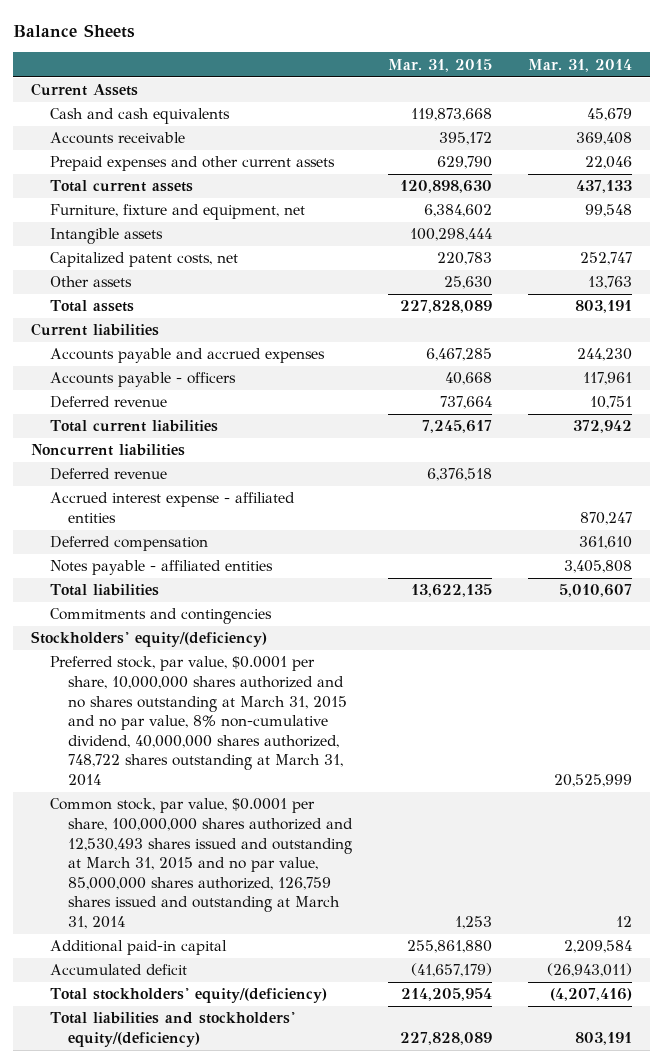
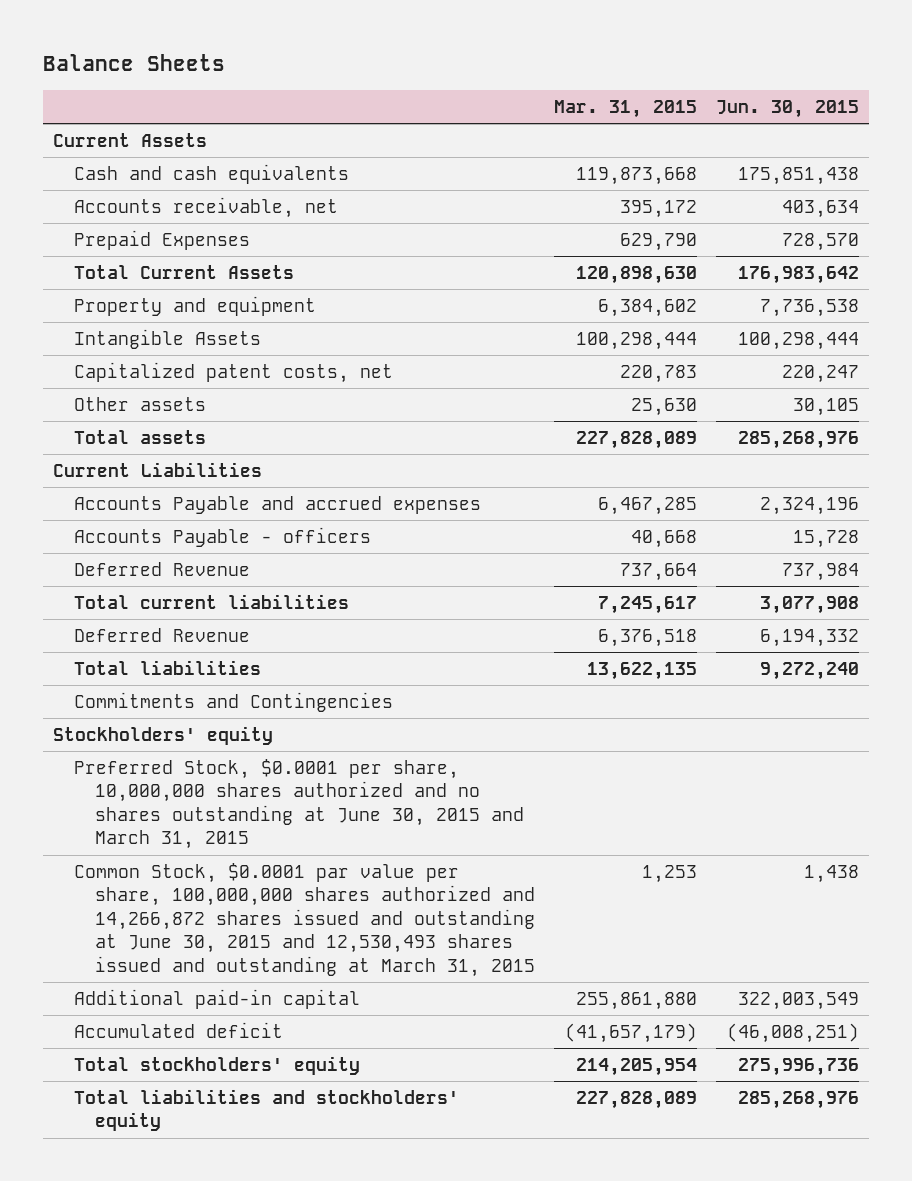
[527,58,632,72] Mar. 31, 2014 -> none
none -> [716,99,860,118] Jun. 30, 2015
[49,132,185,145] Accounts receivable -> [73,197,338,219] Accounts receivable, net
[49,156,335,172] Prepaid expenses and other current assets -> [73,230,250,251] Prepaid Expenses
[49,180,193,193] Total current assets -> [73,265,294,280] Total Current Assets
[49,204,305,221] Furniture, fixture and equipment, net -> [73,296,316,317] Property and equipment
[49,228,163,245] Intangible assets -> [73,329,261,350] Intangible Assets
[30,323,159,337] Current liabilities -> [52,462,262,478] Current Liabilities
[49,348,325,364] Accounts payable and accrued expenses -> [73,496,481,515] Accounts Payable and accrued expenses
[49,372,236,388] Accounts payable - officers -> [73,527,371,548] Accounts Payable - officers
[49,396,167,409] Deferred revenue -> [73,562,250,577] Deferred Revenue
[30,444,185,457] Noncurrent liabilities -> none
[49,492,295,524] Accrued interest expense - affiliated entities -> none
[49,536,208,552] Deferred compensation -> none
[49,560,273,576] Notes payable - affiliated entities -> none
[49,468,167,481] Deferred revenue -> [73,628,250,643] Deferred Revenue
[49,608,272,625] Commitments and contingencies -> [73,692,393,713] Commitments and Contingencies
[30,631,267,648] Stockholders' equity/(deficiency) -> [52,726,273,746] Stockholders' equity
[49,656,348,786] Preferred stock, par value, $0.0001 per share, 10,000,000 shares authorized and no shares outstanding at March 31, 2015 and no par value, 8% non-cumulative dividend, 40,000,000 shares authorized, 748,722 shares outstanding at March 31, 2014 -> [73,759,524,850] Preferred Stock, $0.0001 per share, 10,000,000 shares authorized and no shares outstanding at June 30, 2015 and March 31, 2015
[49,798,354,929] Common stock, par value, $0.0001 per share, 100,000,000 shares authorized and 12,530,493 shares issued and outstanding at March 31, 2015 and no par value, 85,000,000 shares authorized, 126,759 shares issued and outstanding at March 31, 2014 -> [73,863,535,977] Common Stock, $0.0001 par value per share, 100,000,000 shares authorized and 14,266,872 shares issued and outstanding at June 30, 2015 and 12,530,493 shares issued and outstanding at March 31, 2015
[49,988,327,1004] Total stockholders' equity/(deficiency) -> [73,1056,360,1076] Total stockholders' equity
[49,1012,295,1048] Total liabilities and stockholders' equity/(deficiency) -> [73,1089,459,1132] Total liabilities and stockholders' equity

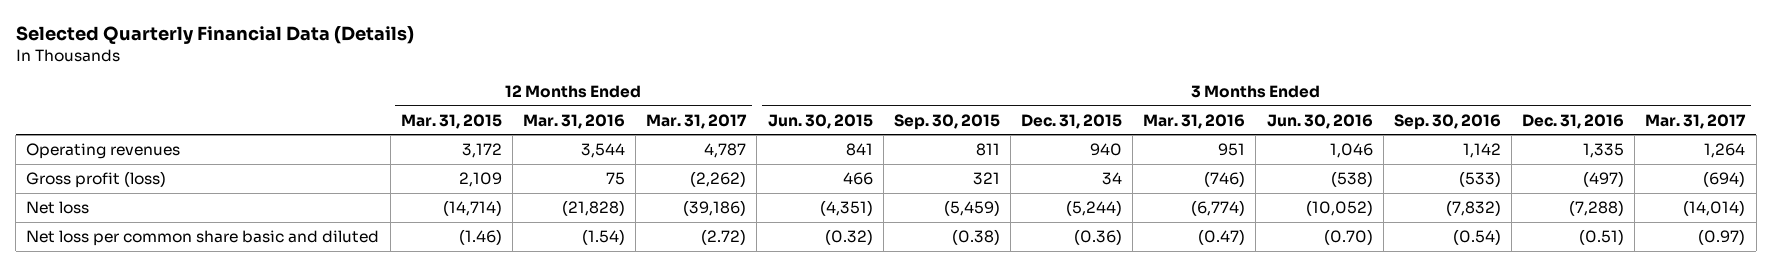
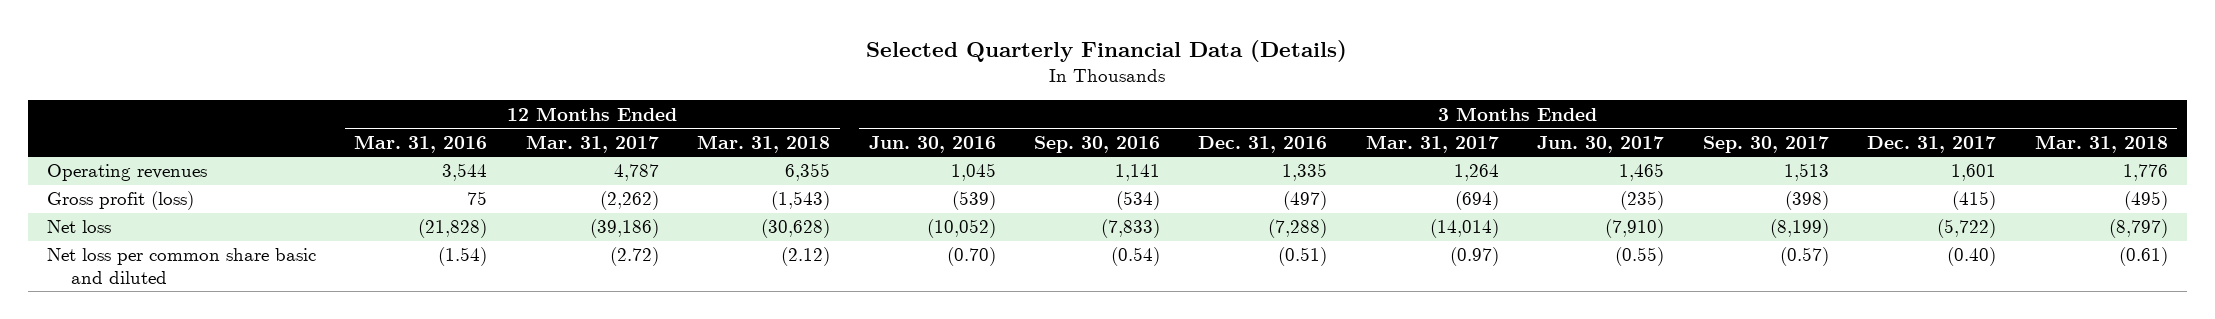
[400,113,502,129] Mar. 31, 2015 -> none
[767,113,873,129] Jun. 30, 2015 -> none
[893,113,1000,130] Sep. 30, 2015 -> none
[1021,113,1123,129] Dec. 31, 2015 -> none
[1143,113,1246,129] Mar. 31, 2016 -> none
none -> [697,134,831,153] Mar. 31, 2018
none -> [1537,135,1665,153] Jun. 30, 2017
none -> [1702,135,1829,153] Sep. 30, 2017
none -> [1867,135,1997,153] Dec. 31, 2017
none -> [2034,134,2168,153] Mar. 31, 2018
[1329,143,1373,159] 1,046 -> [950,163,996,182] 1,045
[1462,143,1501,159] 1,142 -> [1115,164,1161,182] 1,141
[1330,171,1373,188] (538) -> [951,191,996,211] (539)
[1458,171,1501,188] (533) -> [1116,191,1161,211] (534)
[1445,200,1501,217] (7,832) -> [1101,219,1161,239] (7,833)

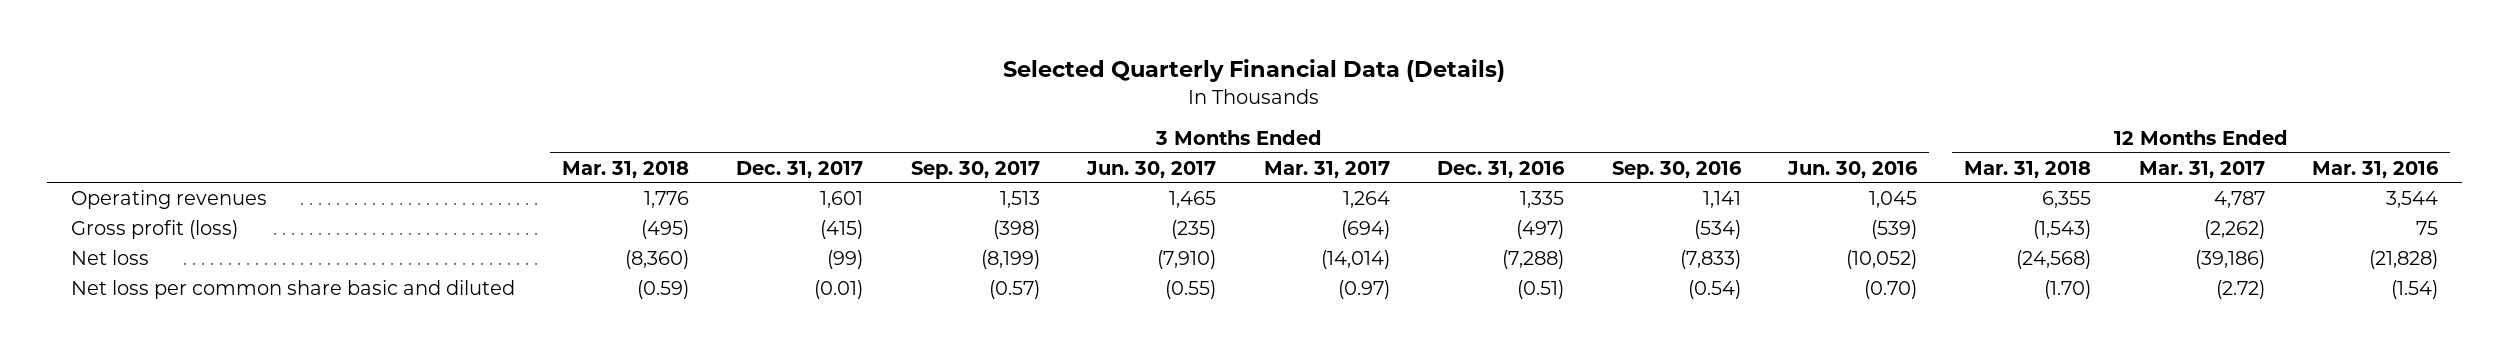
[761,219,831,239] (30,628) -> [2016,249,2092,269] (24,568)
[1937,219,1997,239] (5,722) -> [827,249,864,269] (99)
[2108,219,2168,239] (8,797) -> [624,249,689,269] (8,360)
[781,247,831,267] (2.12) -> [2044,279,2092,299] (1.70)
[1947,247,1997,267] (0.40) -> [814,279,864,299] (0.01)
[2118,247,2168,267] (0.61) -> [636,279,689,299] (0.59)

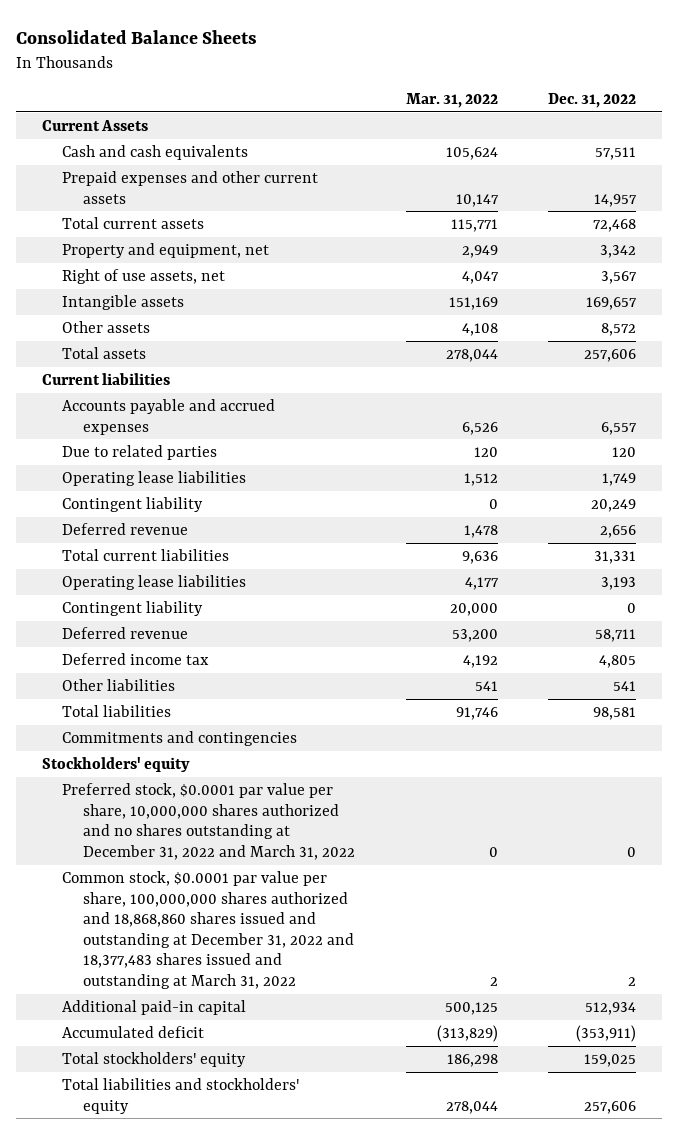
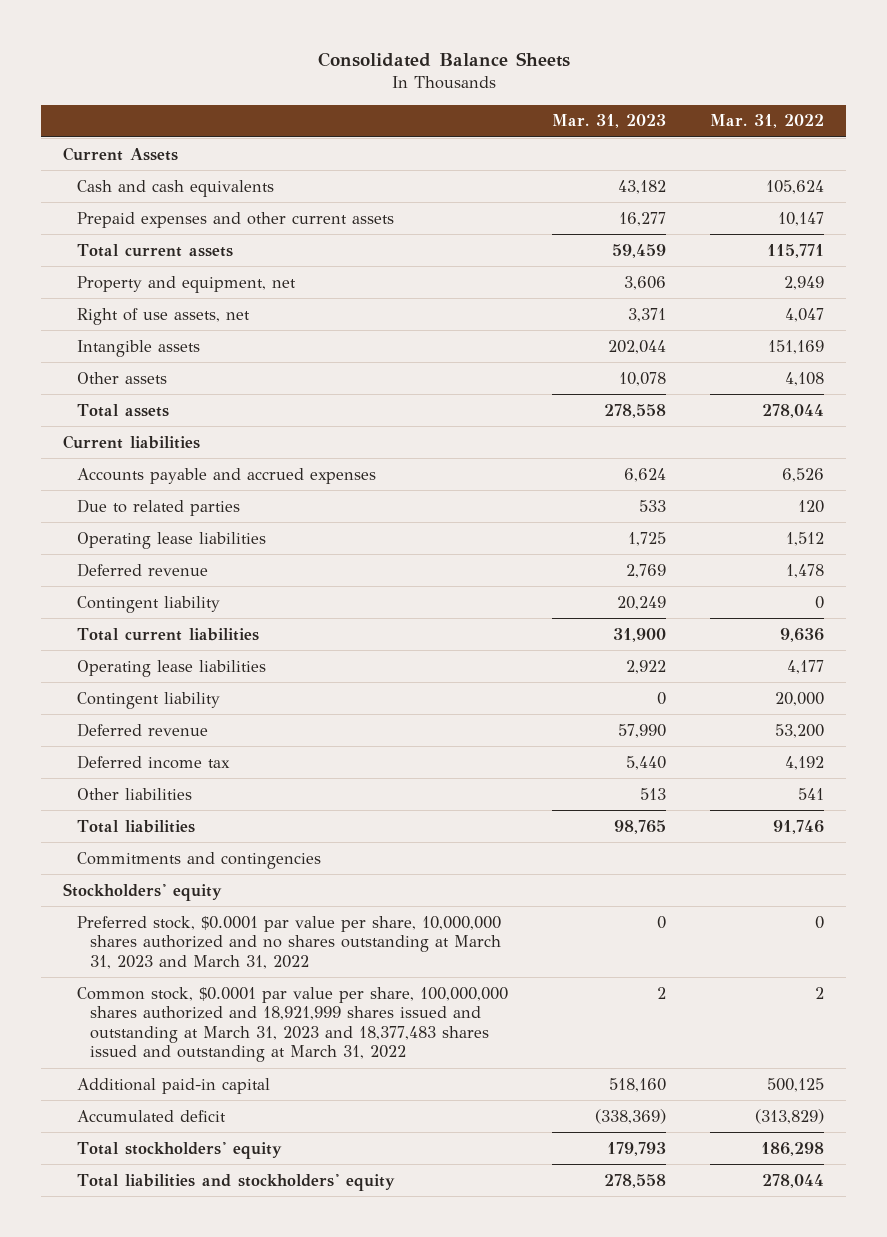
[548,93,637,109] Dec. 31, 2022 -> none
none -> [551,114,666,129] Mar. 31, 2023
[62,497,204,513] Contingent liability -> [76,595,220,613] Contingent liability
[62,783,356,860] Preferred stock, $0.0001 par value per share, 10,000,000 shares authorized and no shares outstanding at December 31, 2022 and March 31, 2022 -> [76,915,502,969] Preferred stock, $0.0001 par value per share, 10,000,000 shares authorized and no shares outstanding at March 31, 2023 and March 31, 2022
[62,871,355,990] Common stock, $0.0001 par value per share, 100,000,000 shares authorized and 18,868,860 shares issued and outstanding at December 31, 2022 and 18,377,483 shares issued and outstanding at March 31, 2022 -> [76,986,508,1063] Common stock, $0.0001 par value per share, 100,000,000 shares authorized and 18,921,999 shares issued and outstanding at March 31, 2023 and 18,377,483 shares issued and outstanding at March 31, 2022

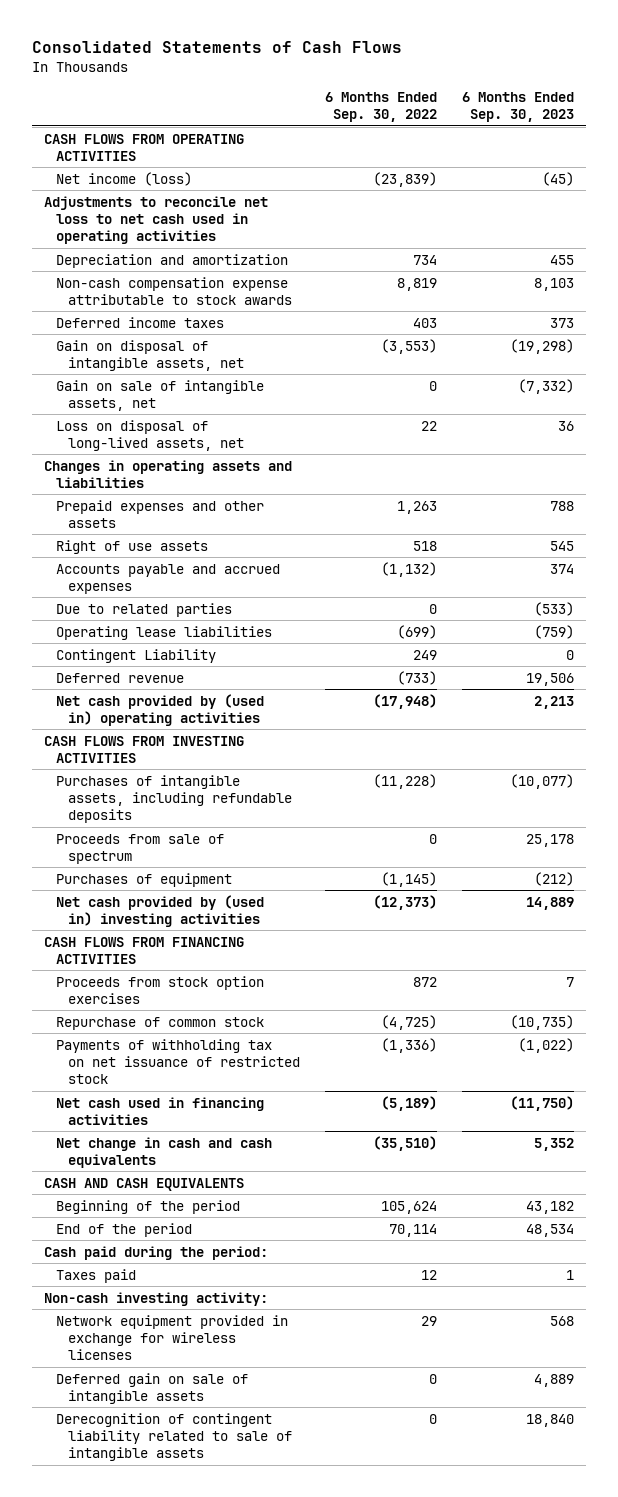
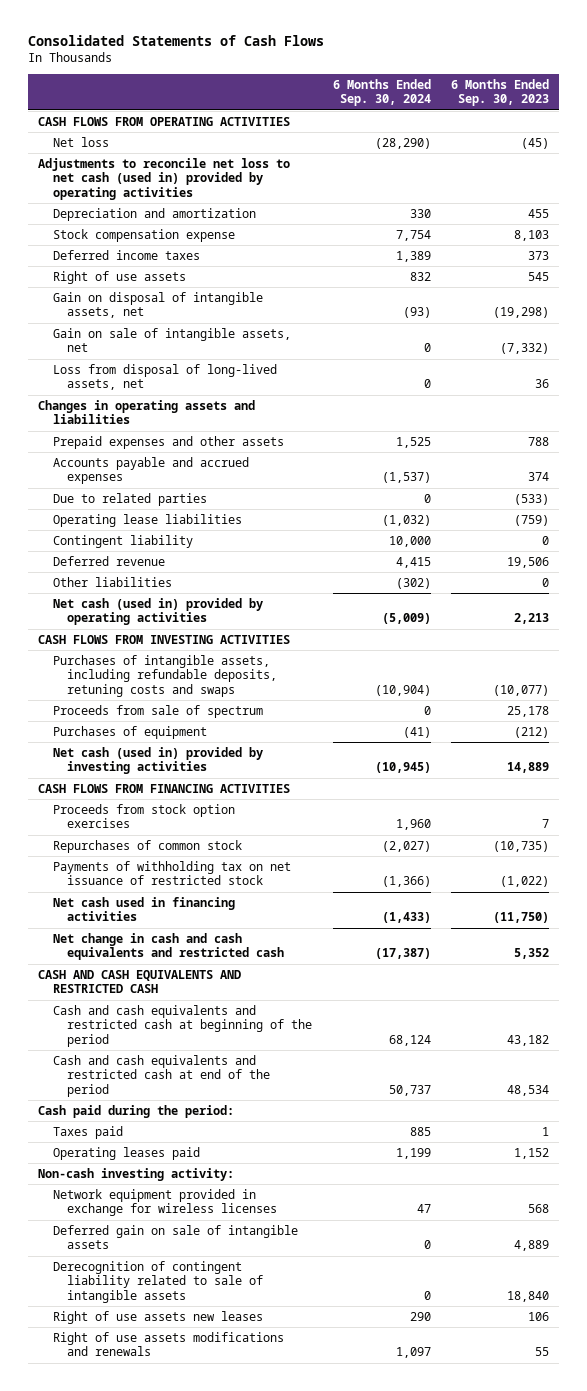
[325,91,438,123] 6 Months Ended Sep. 30, 2022 -> none
none -> [332,78,431,107] 6 Months Ended Sep. 30, 2024
[56,171,193,186] Net income (loss) -> [52,136,109,147] Net loss
[44,195,269,244] Adjustments to reconcile net loss to net cash used in operating activities -> [38,157,291,200] Adjustments to reconcile net loss to net cash (used in) provided by operating activities
[56,276,293,305] Non-cash compensation expense attributable to stock awards -> [52,228,235,242] Stock compensation expense
[56,539,209,554] Right of use assets -> [52,270,186,284] Right of use assets
[56,419,245,451] Loss on disposal of long-lived assets, net -> [52,363,277,391] Loss from disposal of long-lived assets, net
[56,648,217,663] Contingent Liability -> [52,534,193,548] Contingent liability
none -> [52,576,172,587] Other liabilities
[56,693,265,726] Net cash provided by (used in) operating activities -> [52,597,263,626] Net cash (used in) provided by operating activities
[56,774,293,823] Purchases of intangible assets, including refundable deposits -> [52,654,278,697] Purchases of intangible assets, including refundable deposits, retuning costs and swaps
[56,894,265,927] Net cash provided by (used in) investing activities -> [52,746,263,775] Net cash (used in) provided by investing activities
[56,1016,265,1030] Repurchase of common stock -> [52,839,242,853] Repurchases of common stock
[56,1136,273,1168] Net change in cash and cash equivalents -> [52,932,285,961] Net change in cash and cash equivalents and restricted cash
[44,1177,245,1191] CASH AND CASH EQUIVALENTS -> [38,969,242,994] CASH AND CASH EQUIVALENTS AND RESTRICTED CASH
[56,1199,241,1214] Beginning of the period -> [52,1004,313,1047] Cash and cash equivalents and restricted cash at beginning of the period
[56,1222,193,1237] End of the period -> [52,1054,271,1097] Cash and cash equivalents and restricted cash at end of the period
none -> [52,1146,200,1160] Operating leases paid
none -> [52,1310,263,1324] Right of use assets new leases
none -> [52,1331,284,1357] Right of use assets modifications and renewals

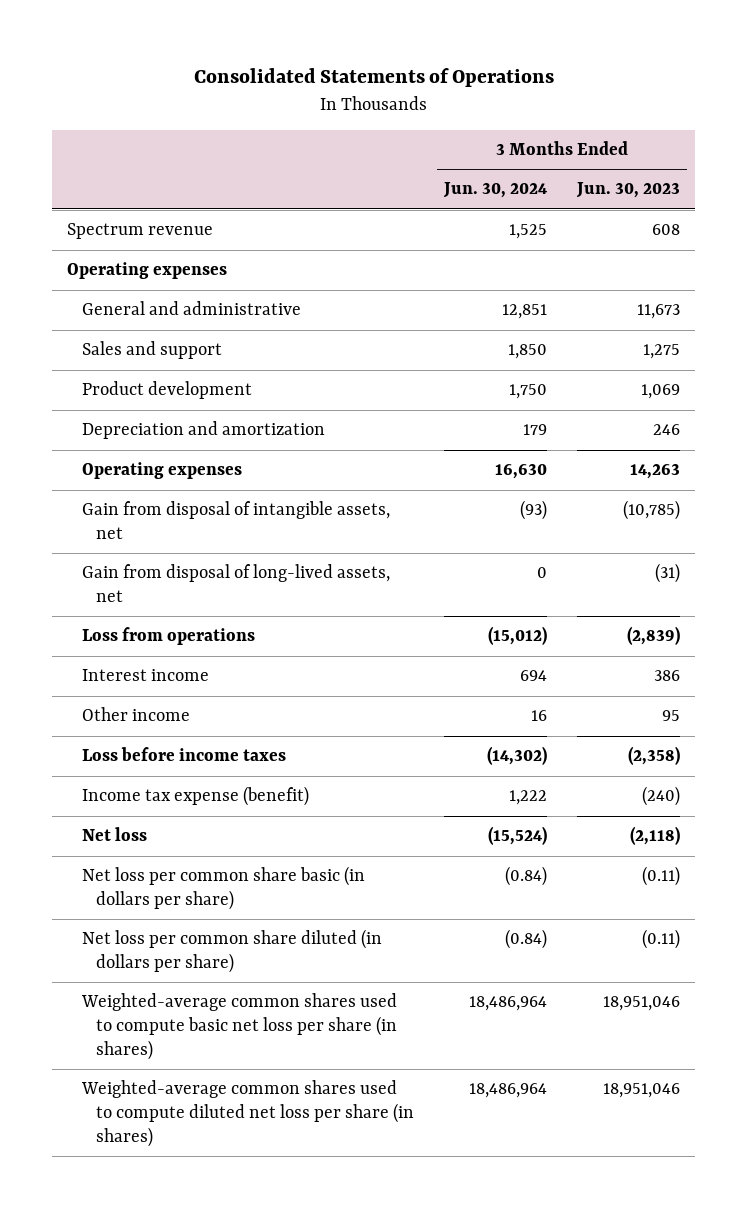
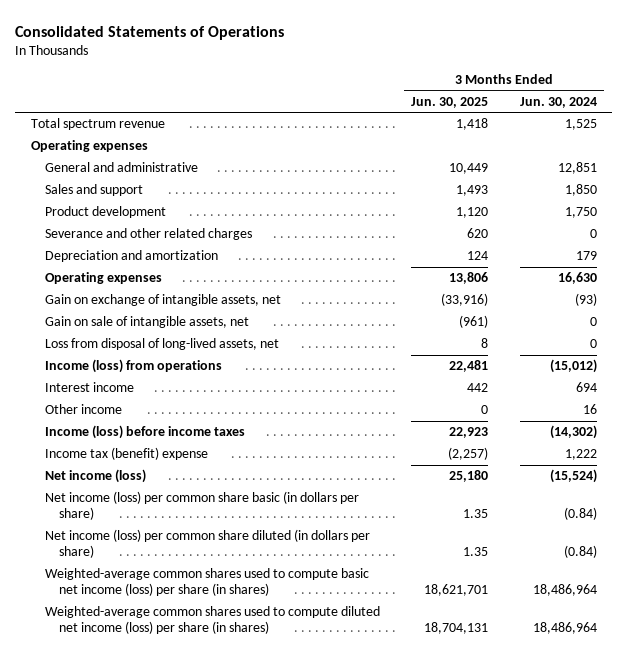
[575,182,680,199] Jun. 30, 2023 -> none
none -> [411,96,489,108] Jun. 30, 2025
[67,223,214,240] Spectrum revenue -> [31,118,166,131] Total spectrum revenue
none -> [45,228,253,241] Severance and other related charges
[81,501,390,540] Gain from disposal of intangible assets, net -> [45,294,282,307] Gain on exchange of intangible assets, net
none -> [45,316,250,329] Gain on sale of intangible assets, net
[81,564,390,603] Gain from disposal of long-lived assets, net -> [45,338,280,351] Loss from disposal of long-lived assets, net
[81,627,255,646] Loss from operations -> [45,359,223,374] Income (loss) from operations
[81,747,286,762] Loss before income taxes -> [45,425,246,440] Income (loss) before income taxes
[81,786,309,807] Income tax expense (benefit) -> [45,447,209,461] Income tax (benefit) expense
[81,827,147,842] Net loss -> [45,469,147,484] Net income (loss)
[81,866,365,911] Net loss per common share basic (in dollars per share) -> [45,491,360,521] Net income (loss) per common share basic (in dollars per share)
[81,929,382,974] Net loss per common share diluted (in dollars per share) -> [45,529,371,559] Net income (loss) per common share diluted (in dollars per share)
[80,993,398,1060] Weighted-average common shares used to compute basic net loss per share (in shares) -> [45,568,370,597] Weighted-average common shares used to compute basic net income (loss) per share (in shares)
[80,1080,415,1147] Weighted-average common shares used to compute diluted net loss per share (in shares) -> [45,606,381,635] Weighted-average common shares used to compute diluted net income (loss) per share (in shares)

